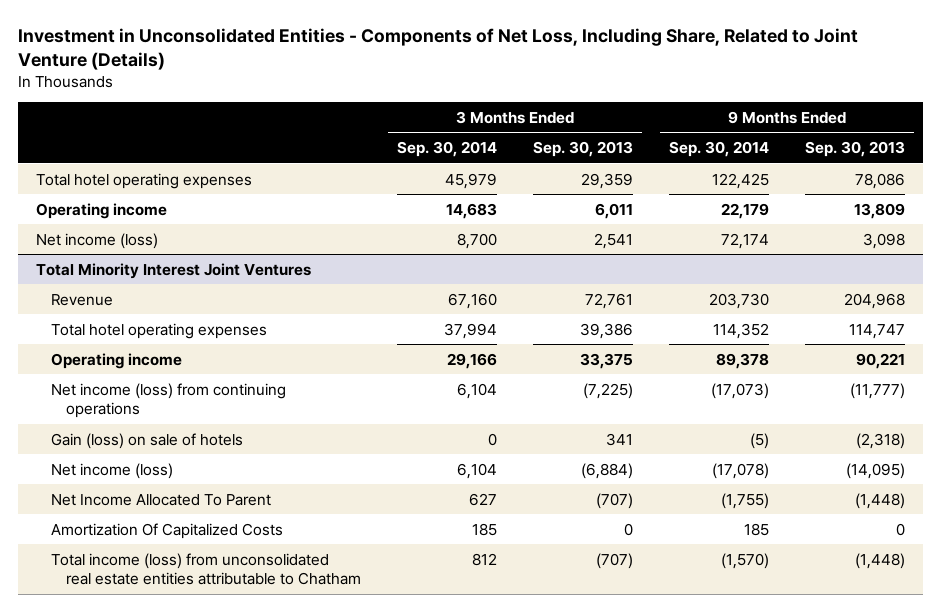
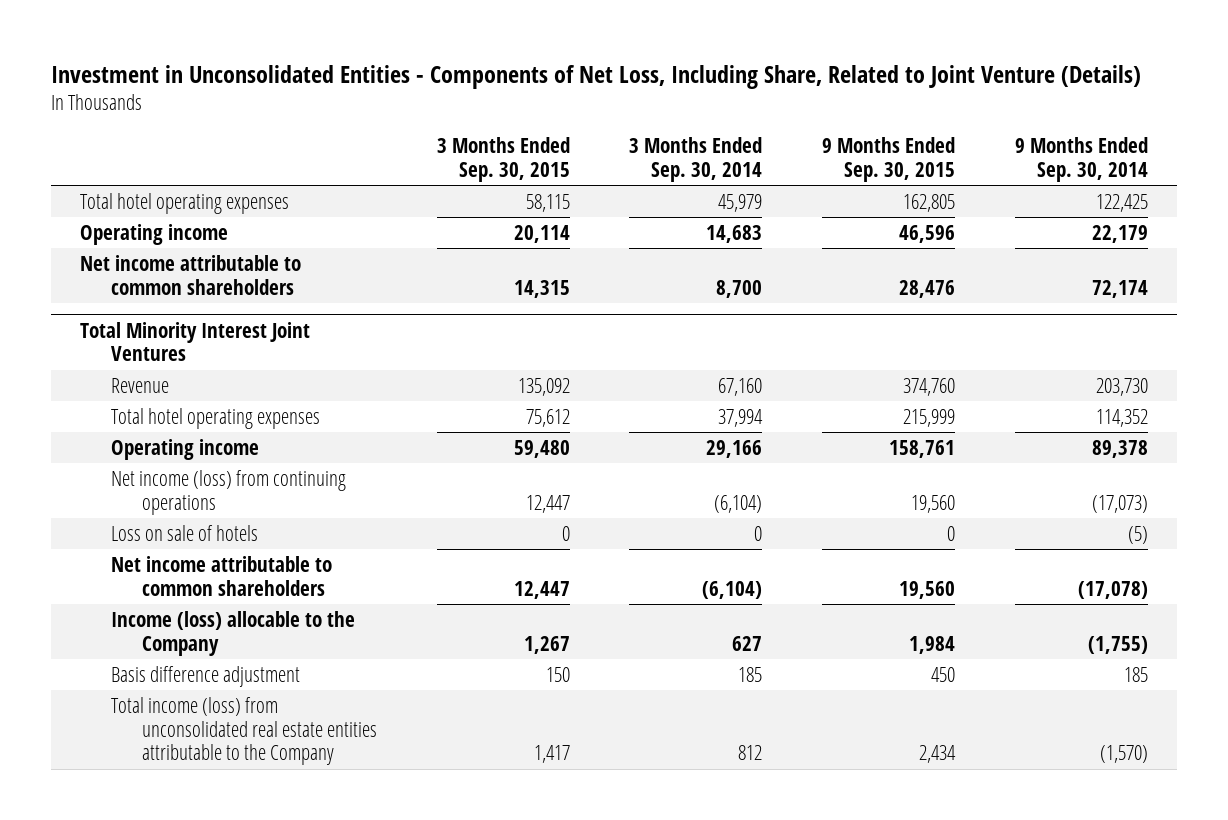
[532,141,633,158] Sep. 30, 2013 -> none
[804,141,905,158] Sep. 30, 2013 -> none
none -> [436,137,570,183] 3 Months Ended Sep. 30, 2015
none -> [821,137,955,183] 9 Months Ended Sep. 30, 2015
[35,232,158,249] Net income (loss) -> [80,254,302,295] Net income attributable to common shareholders
[456,382,497,399] 6,104 -> [714,494,763,513] (6,104)
[50,432,243,449] Gain (loss) on sale of hotels -> [111,524,259,541] Loss on sale of hotels
[50,462,173,479] Net income (loss) -> [111,555,333,596] Net income attributable to common shareholders
[456,462,497,479] 6,104 -> [702,580,763,599] (6,104)
[50,493,271,506] Net Income Allocated To Parent -> [111,610,356,656] Income (loss) allocable to the Company
[50,522,283,539] Amortization Of Capitalized Costs -> [111,665,301,687] Basis difference adjustment
[50,552,361,586] Total income (loss) from unconsolidated real estate entities attributable to Chatham -> [111,696,377,766] Total income (loss) from unconsolidated real estate entities attributable to the Company

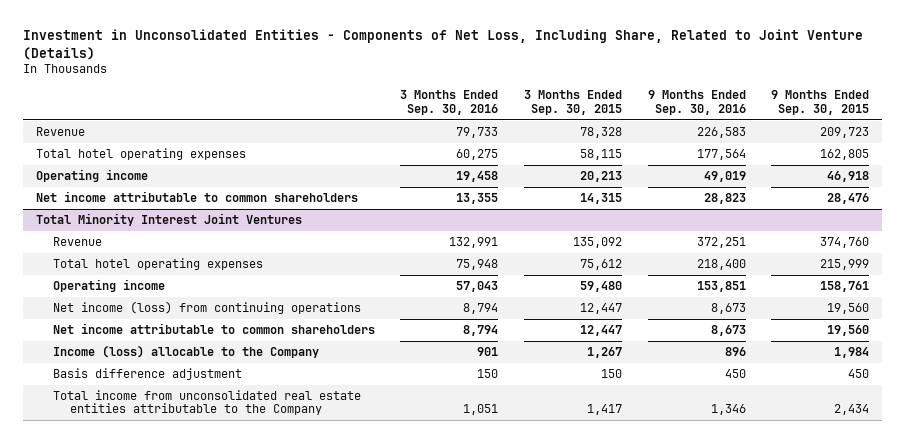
[629,137,763,183] 3 Months Ended Sep. 30, 2014 -> none
[1014,137,1148,183] 9 Months Ended Sep. 30, 2014 -> none
none -> [400,90,499,115] 3 Months Ended Sep. 30, 2016
none -> [647,90,746,115] 9 Months Ended Sep. 30, 2016
none -> [35,126,85,136] Revenue
[513,224,570,243] 20,114 -> [580,170,623,182] 20,213
[898,224,955,243] 46,596 -> [827,170,870,182] 46,918
[111,524,259,541] Loss on sale of hotels -> none
[111,696,377,766] Total income (loss) from unconsolidated real estate entities attributable to the Company -> [52,389,361,416] Total income from unconsolidated real estate entities attributable to the Company

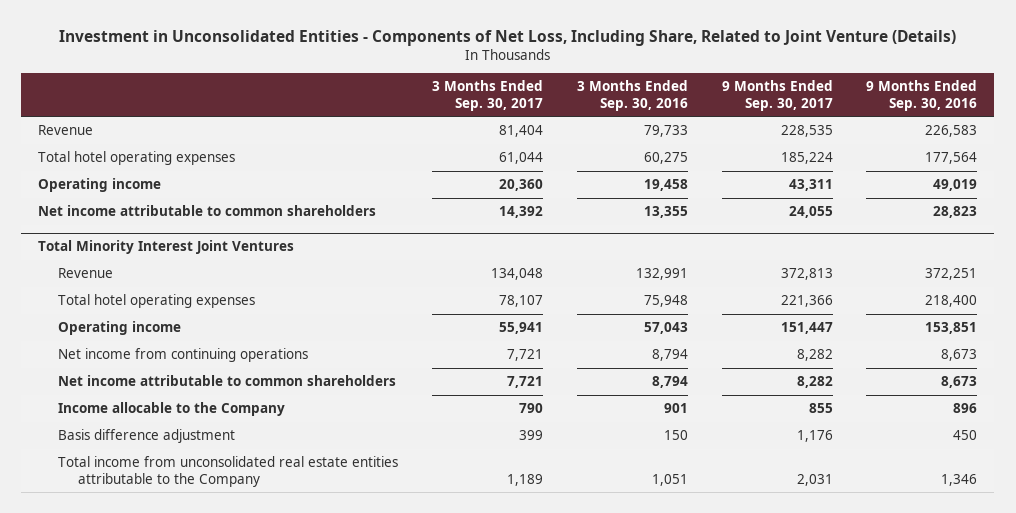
[524,90,623,115] 3 Months Ended Sep. 30, 2015 -> none
[771,90,870,115] 9 Months Ended Sep. 30, 2015 -> none
none -> [431,80,543,111] 3 Months Ended Sep. 30, 2017
none -> [721,80,833,111] 9 Months Ended Sep. 30, 2017
[52,300,361,314] Net income (loss) from continuing operations -> [58,348,309,363] Net income from continuing operations
[52,344,319,358] Income (loss) allocable to the Company -> [58,402,286,417] Income allocable to the Company

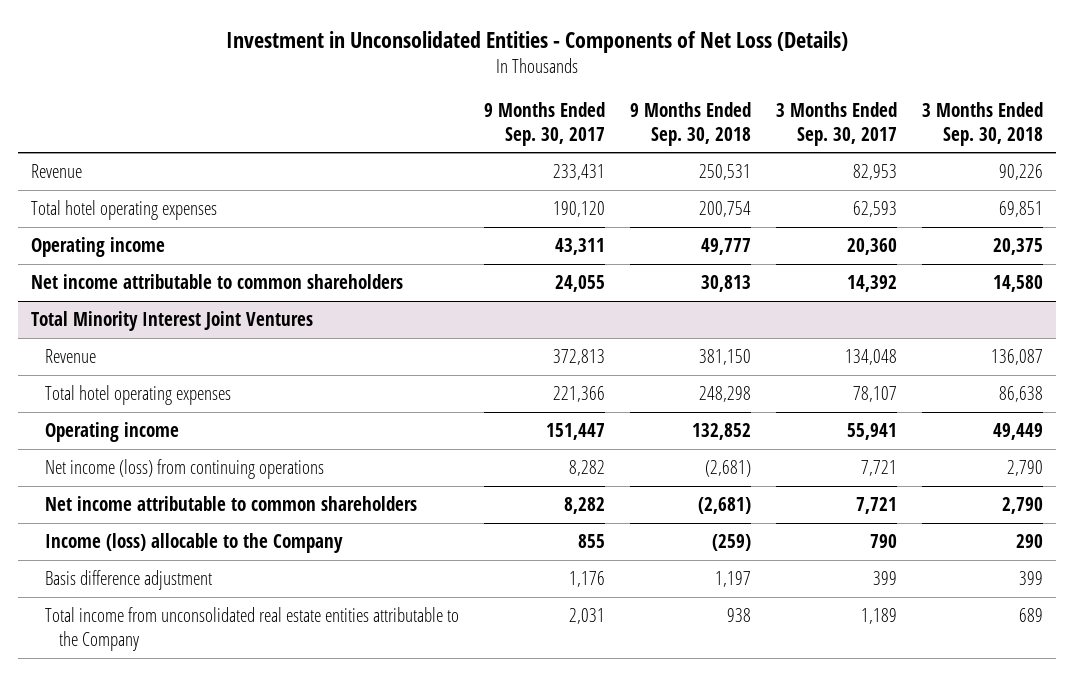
[58,29,956,46] Investment in Unconsolidated Entities - Components of Net Loss, Including Share, Related to Joint Venture (Details) -> [226,30,849,53] Investment in Unconsolidated Entities - Components of Net Loss (Details)
[576,80,688,111] 3 Months Ended Sep. 30, 2016 -> none
[866,80,978,111] 9 Months Ended Sep. 30, 2016 -> none
none -> [630,102,752,146] 9 Months Ended Sep. 30, 2018
none -> [922,102,1044,146] 3 Months Ended Sep. 30, 2018
[498,125,543,138] 81,404 -> [853,164,898,181] 82,953
[780,125,833,138] 228,535 -> [553,164,606,181] 233,431
[498,152,543,165] 61,044 -> [853,201,898,218] 62,593
[780,152,833,165] 185,224 -> [553,201,606,218] 190,120
[58,348,309,363] Net income from continuing operations -> [45,459,325,480] Net income (loss) from continuing operations
[58,402,286,417] Income allocable to the Company -> [45,533,344,554] Income (loss) allocable to the Company

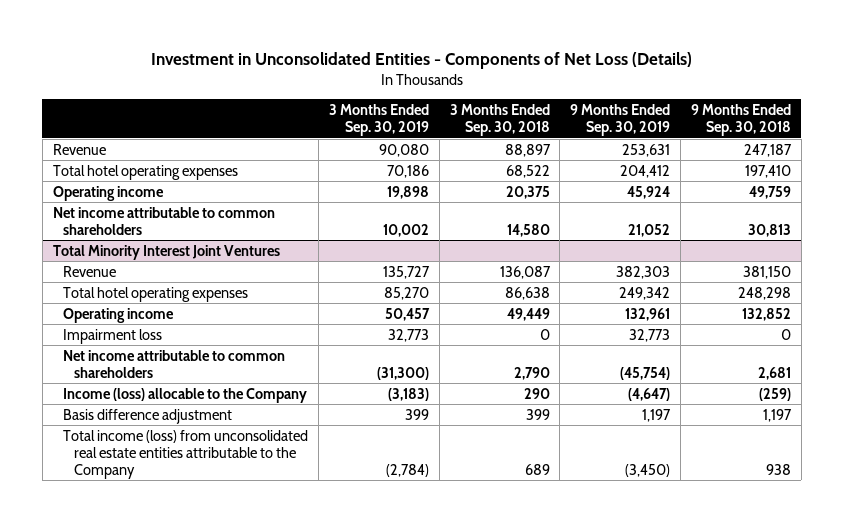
[484,102,606,146] 9 Months Ended Sep. 30, 2017 -> none
[776,102,898,146] 3 Months Ended Sep. 30, 2017 -> none
none -> [328,104,429,137] 3 Months Ended Sep. 30, 2019
none -> [570,104,671,137] 9 Months Ended Sep. 30, 2019
[699,164,752,181] 250,531 -> [743,143,792,157] 247,187
[999,164,1044,181] 90,226 -> [504,143,551,157] 88,897
[699,201,752,218] 200,754 -> [744,164,791,178] 197,410
[999,201,1044,218] 69,851 -> [505,164,550,178] 68,522
[701,238,752,256] 49,777 -> [748,185,791,199] 49,759
[45,459,325,480] Net income (loss) from continuing operations -> none
none -> [63,328,163,344] Impairment loss
[698,497,752,515] (2,681) -> [757,366,791,380] 2,681
[45,607,460,651] Total income from unconsolidated real estate entities attributable to the Company -> [63,429,309,479] Total income (loss) from unconsolidated real estate entities attributable to the Company

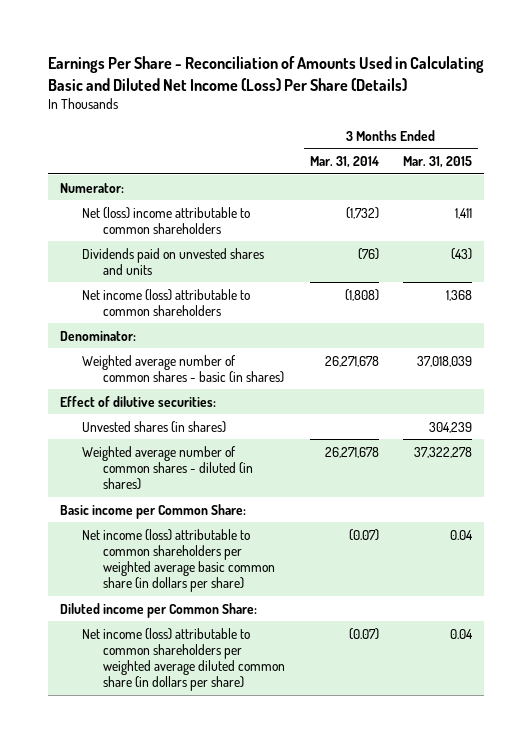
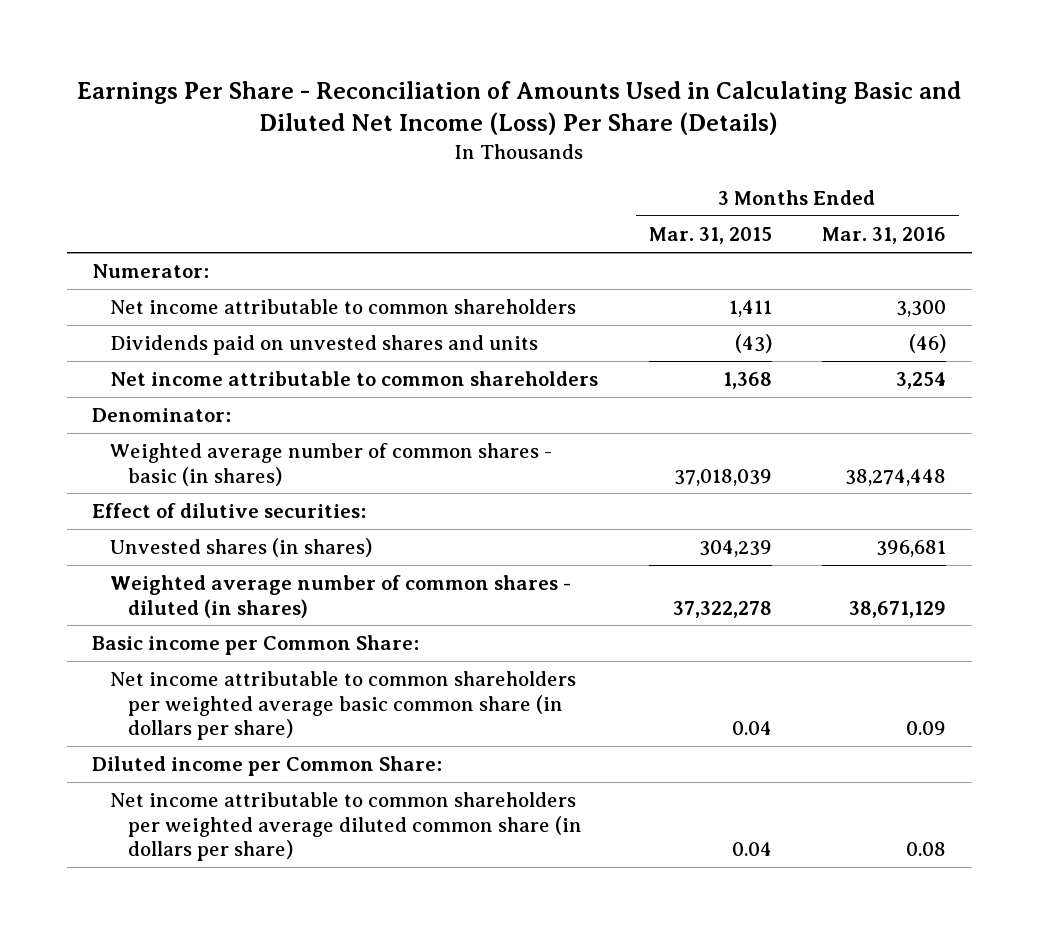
[309,155,379,168] Mar. 31, 2014 -> none
none -> [822,227,947,245] Mar. 31, 2016
[81,206,250,234] Net (loss) income attributable to common shareholders -> [109,299,576,315] Net income attributable to common shareholders
[81,288,250,316] Net income (loss) attributable to common shareholders -> [109,371,598,387] Net income attributable to common shareholders
[81,528,276,592] Net income (loss) attributable to common shareholders per weighted average basic common share (in dollars per share) -> [109,671,576,740] Net income attributable to common shareholders per weighted average basic common share (in dollars per share)
[81,627,286,691] Net income (loss) attributable to common shareholders per weighted average diluted common share (in dollars per share) -> [109,792,582,861] Net income attributable to common shareholders per weighted average diluted common share (in dollars per share)

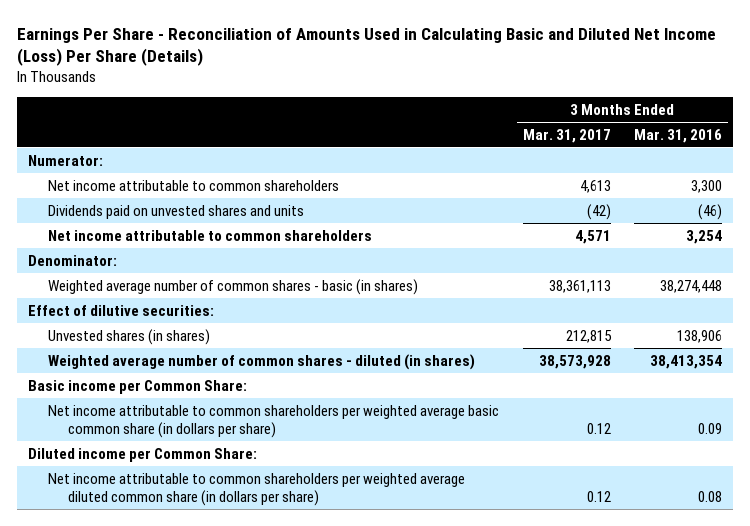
[648,227,772,245] Mar. 31, 2015 -> none
none -> [522,128,611,143] Mar. 31, 2017
[876,540,947,558] 396,681 -> [676,329,722,343] 138,906
[849,600,947,618] 38,671,129 -> [649,354,722,369] 38,413,354

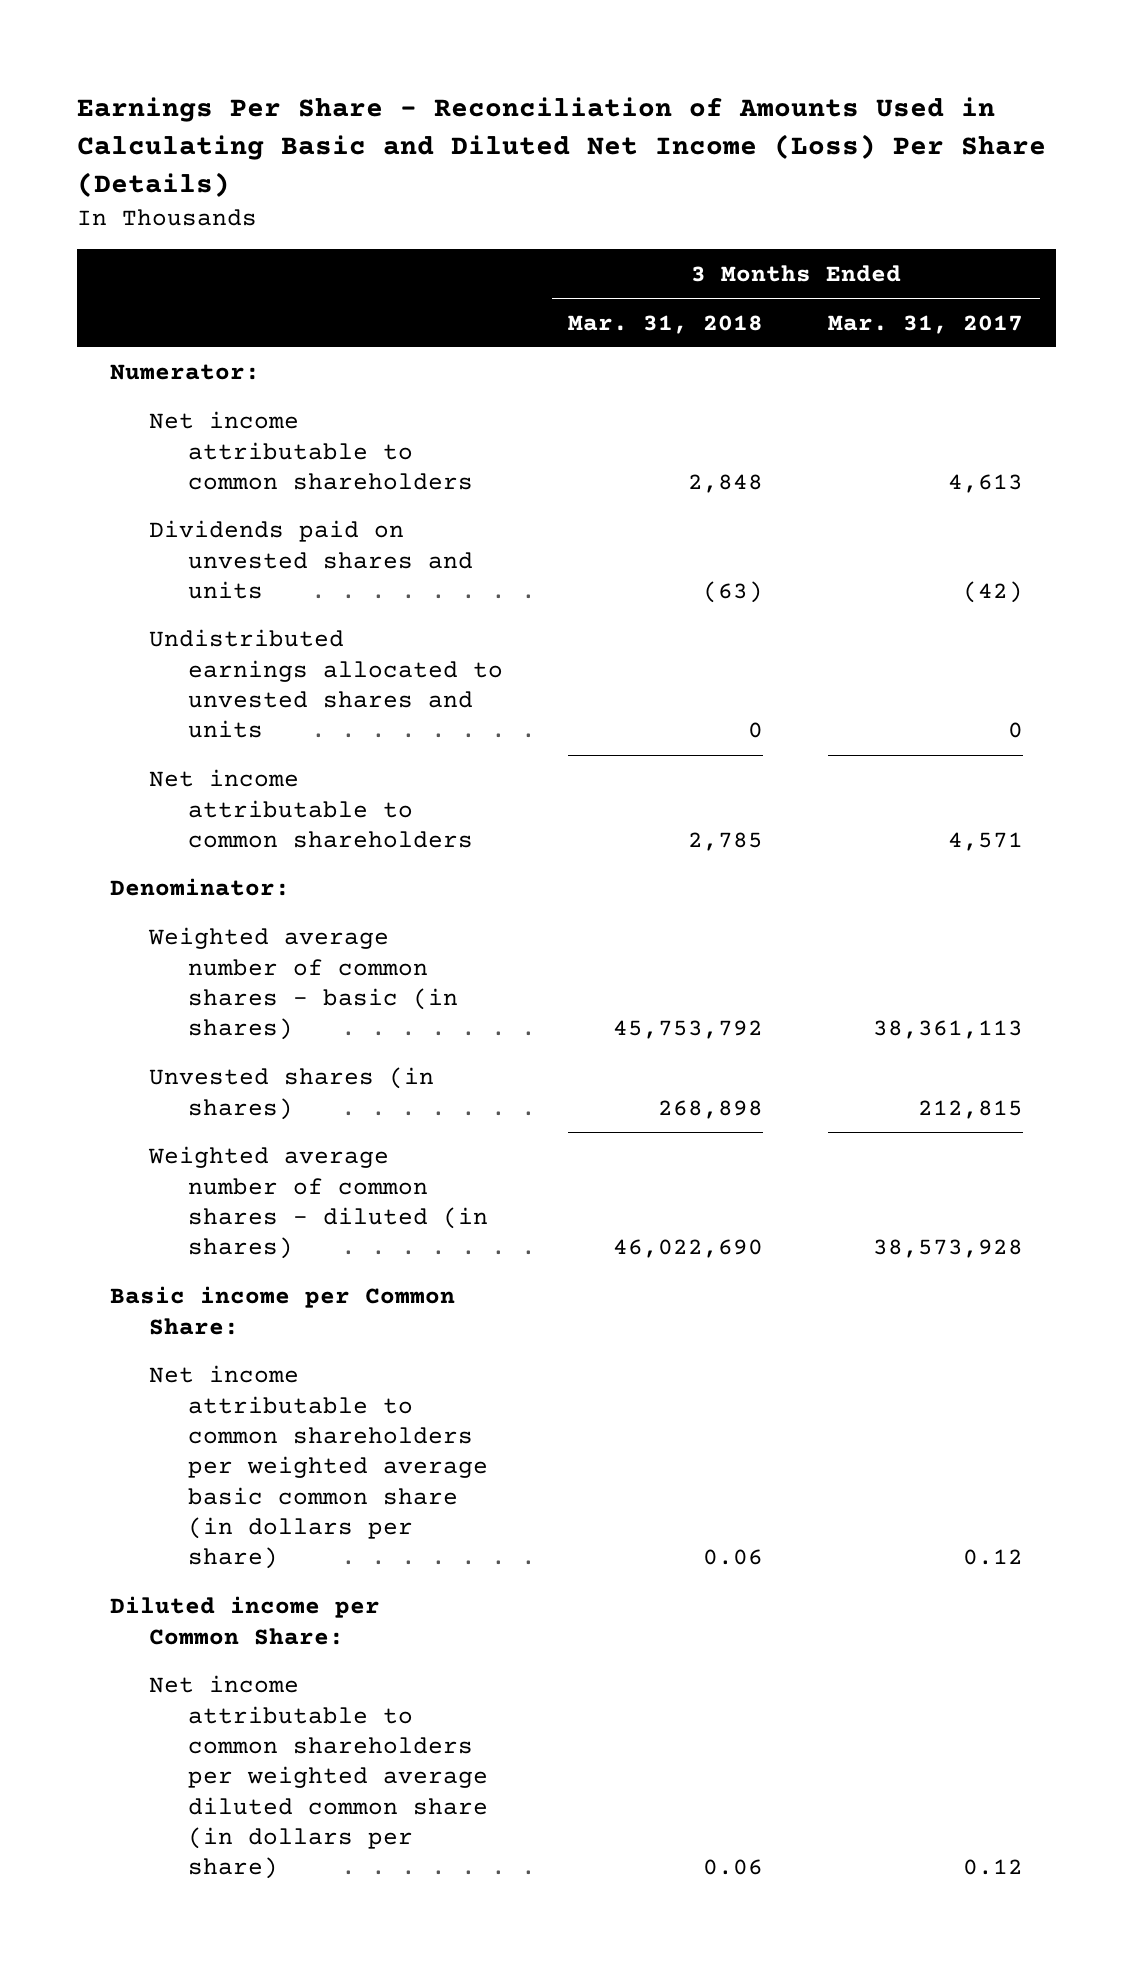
[633,128,722,143] Mar. 31, 2016 -> none
none -> [568,314,764,334] Mar. 31, 2018
none -> [149,629,504,739] Undistributed earnings allocated to unvested shares and units
[28,304,215,316] Effect of dilutive securities: -> none

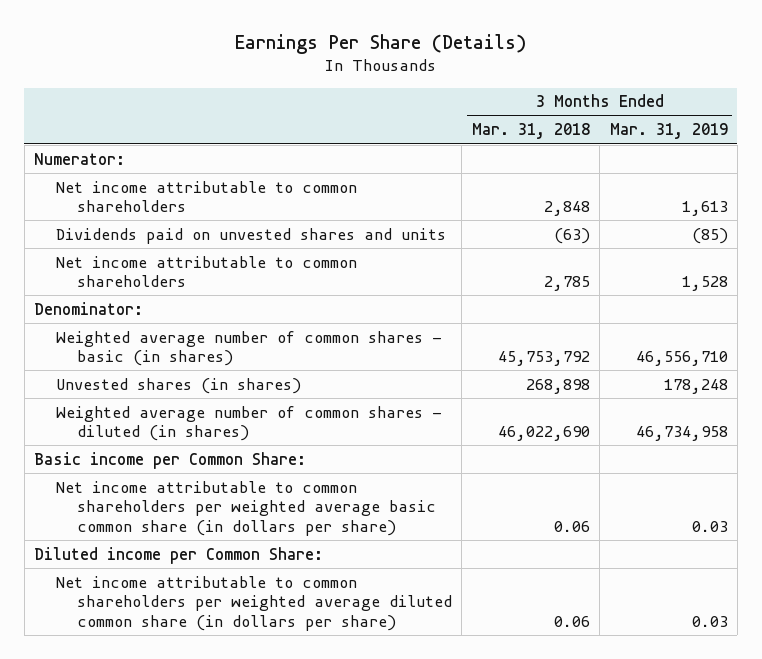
[77,96,1047,197] Earnings Per Share - Reconciliation of Amounts Used in Calculating Basic and Diluted Net Income (Loss) Per Share (Details) -> [234,34,526,55] Earnings Per Share (Details)
[828,314,1024,334] Mar. 31, 2017 -> none
none -> [609,123,728,140] Mar. 31, 2019
[149,629,504,739] Undistributed earnings allocated to unvested shares and units -> none

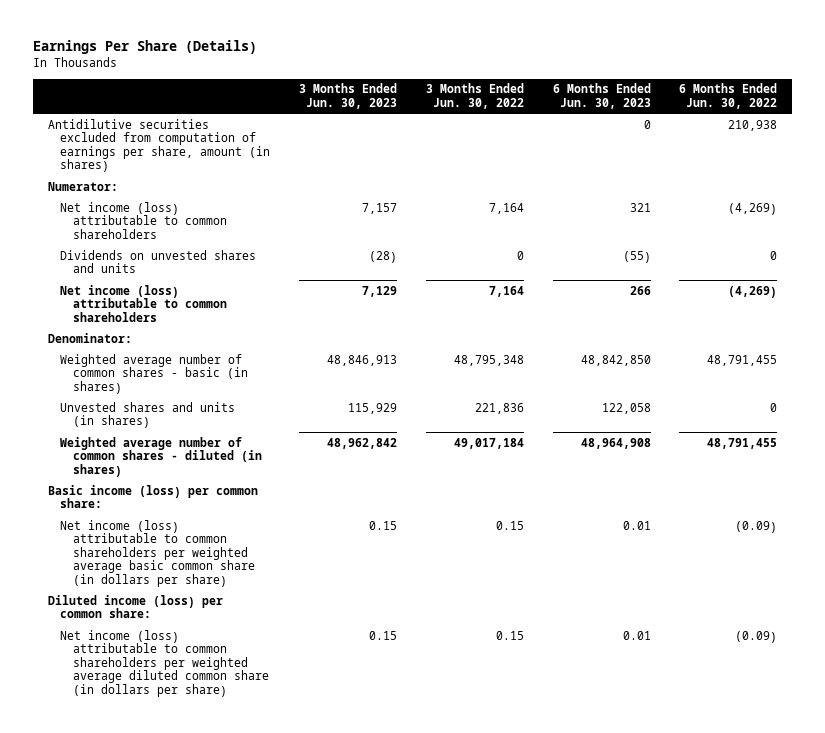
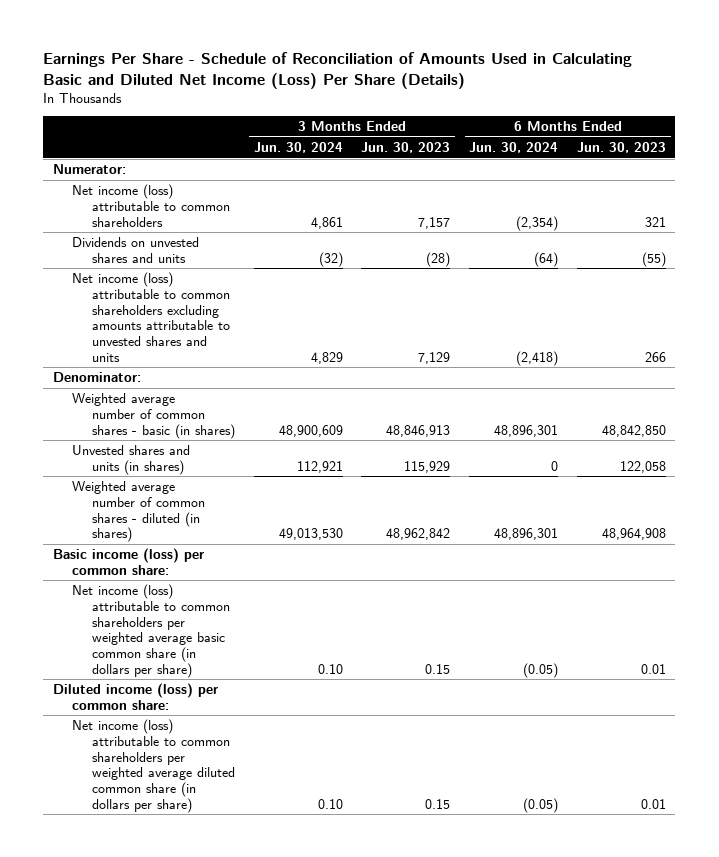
[33,40,258,55] Earnings Per Share (Details) -> [43,51,633,89] Earnings Per Share - Schedule of Reconciliation of Amounts Used in Calculating Basic and Diluted Net Income (Loss) Per Share (Details)
[425,83,524,109] 3 Months Ended Jun. 30, 2022 -> none
[679,83,778,109] 6 Months Ended Jun. 30, 2022 -> none
none -> [253,141,343,153] Jun. 30, 2024
none -> [469,141,559,153] Jun. 30, 2024
[47,118,271,173] Antidilutive securities excluded from computation of earnings per share, amount (in shares) -> none
[60,284,228,322] Net income (loss) attributable to common shareholders -> [72,271,230,362] Net income (loss) attributable to common shareholders excluding amounts attributable to unvested shares and units

